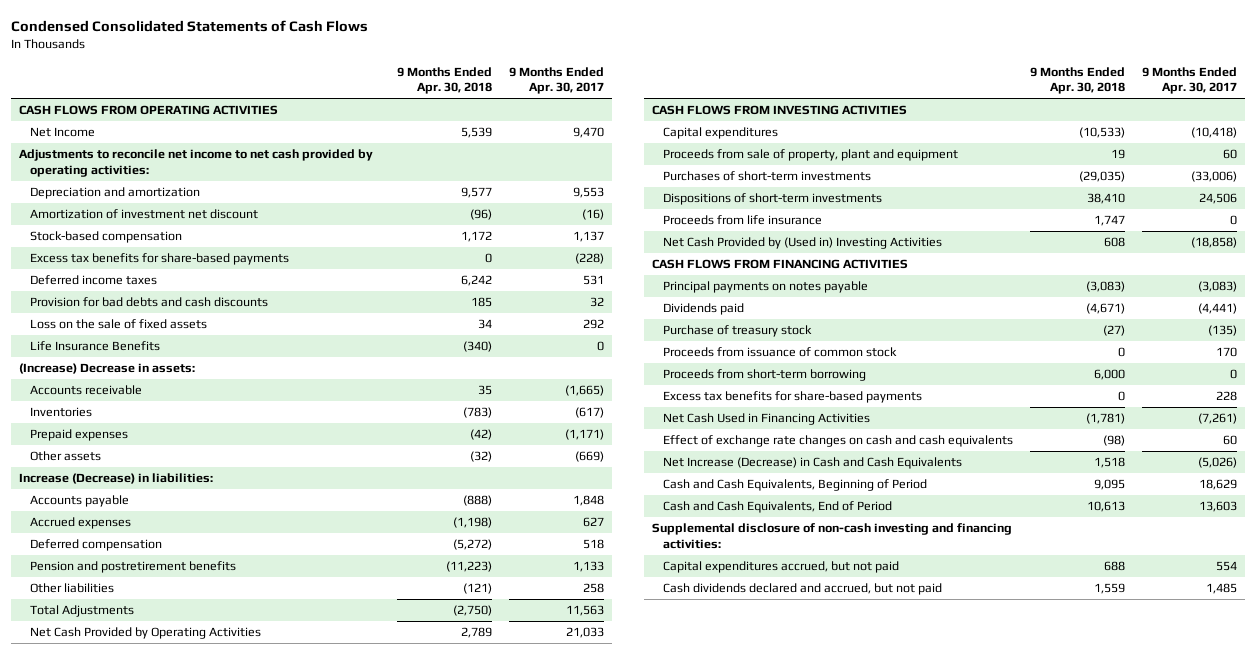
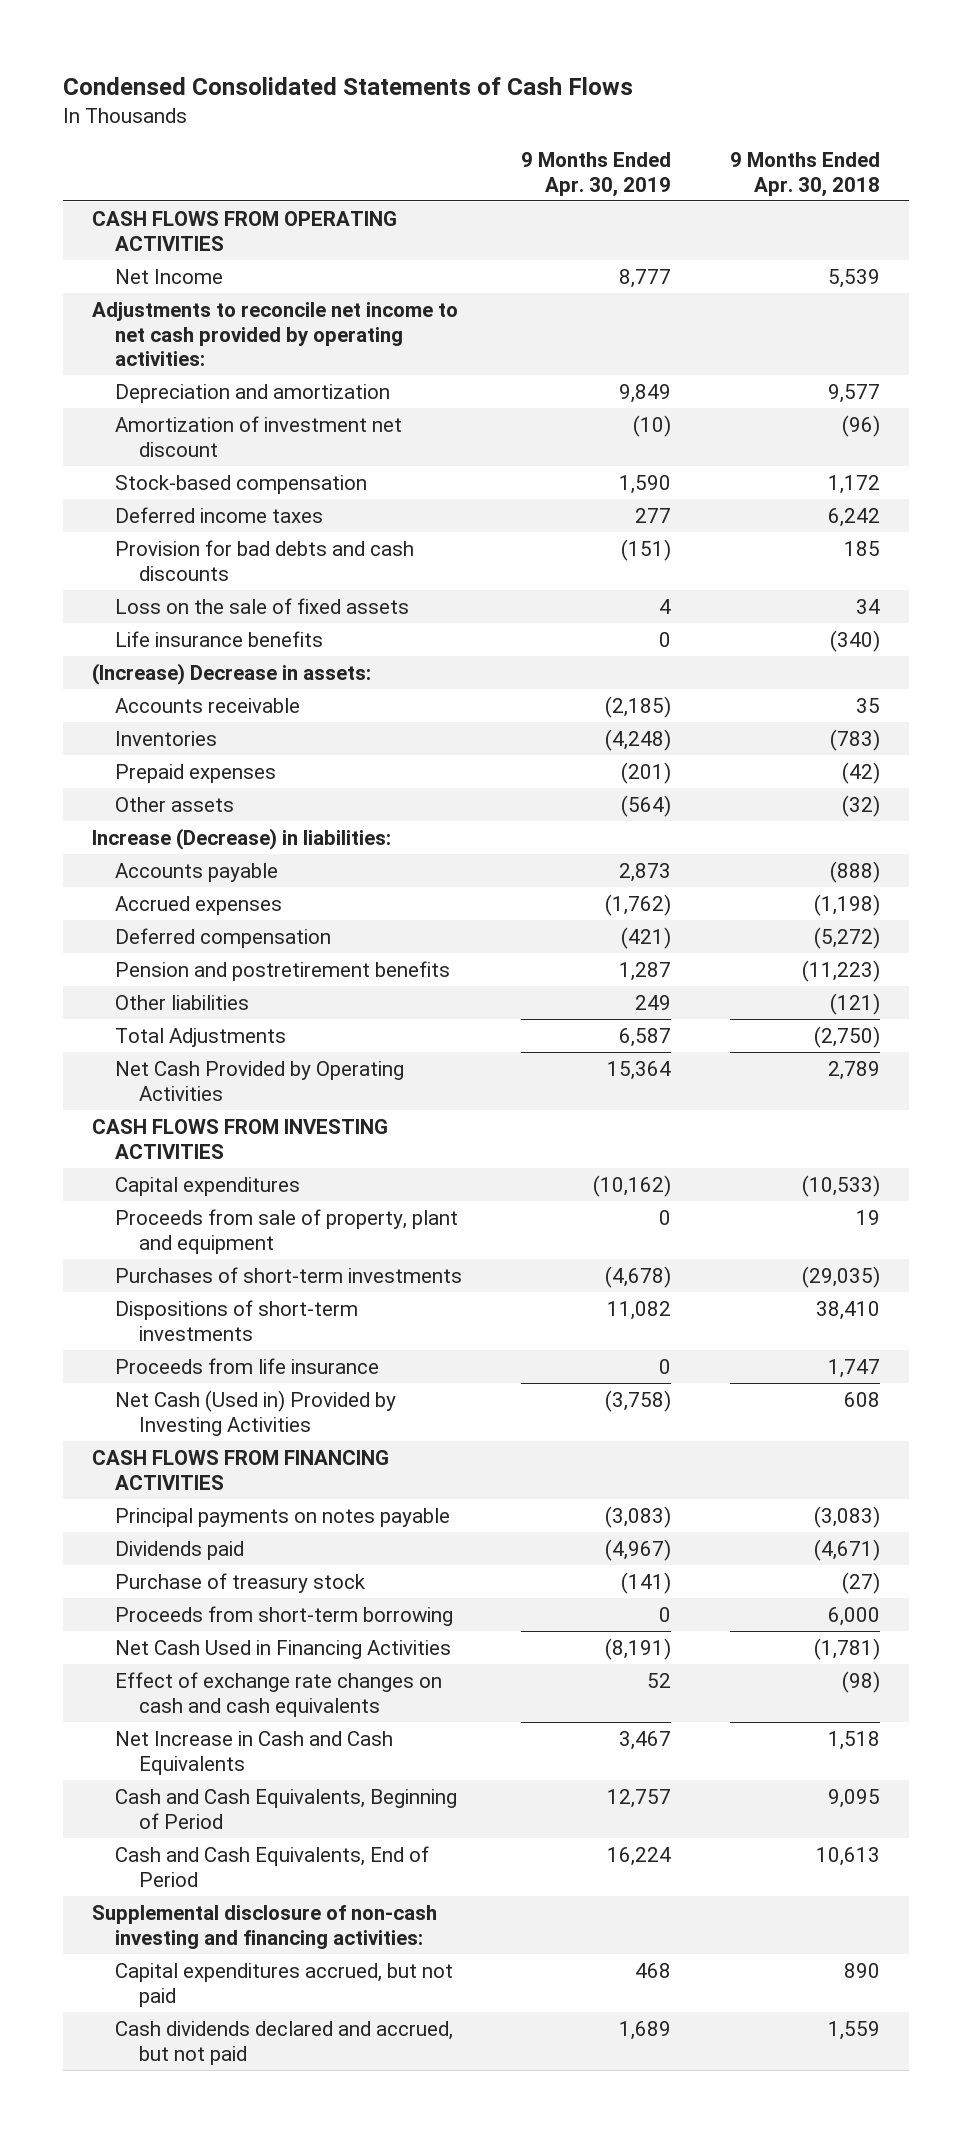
[508,66,604,95] 9 Months Ended Apr. 30, 2017 -> none
none -> [520,151,671,197] 9 Months Ended Apr. 30, 2019
[30,253,290,266] Excess tax benefits for share-based payments -> none
[30,341,161,352] Life Insurance Benefits -> [115,630,324,647] Life insurance benefits
[663,237,943,250] Net Cash Provided by (Used in) Investing Activities -> [115,1389,397,1436] Net Cash (Used in) Provided by Investing Activities
[663,347,898,358] Proceeds from issuance of common stock -> none
[663,391,923,404] Excess tax benefits for share-based payments -> none
[663,457,963,470] Net Increase (Decrease) in Cash and Cash Equivalents -> [115,1730,394,1775] Net Increase in Cash and Cash Equivalents
[1103,561,1125,572] 688 -> [843,1962,880,1978] 890

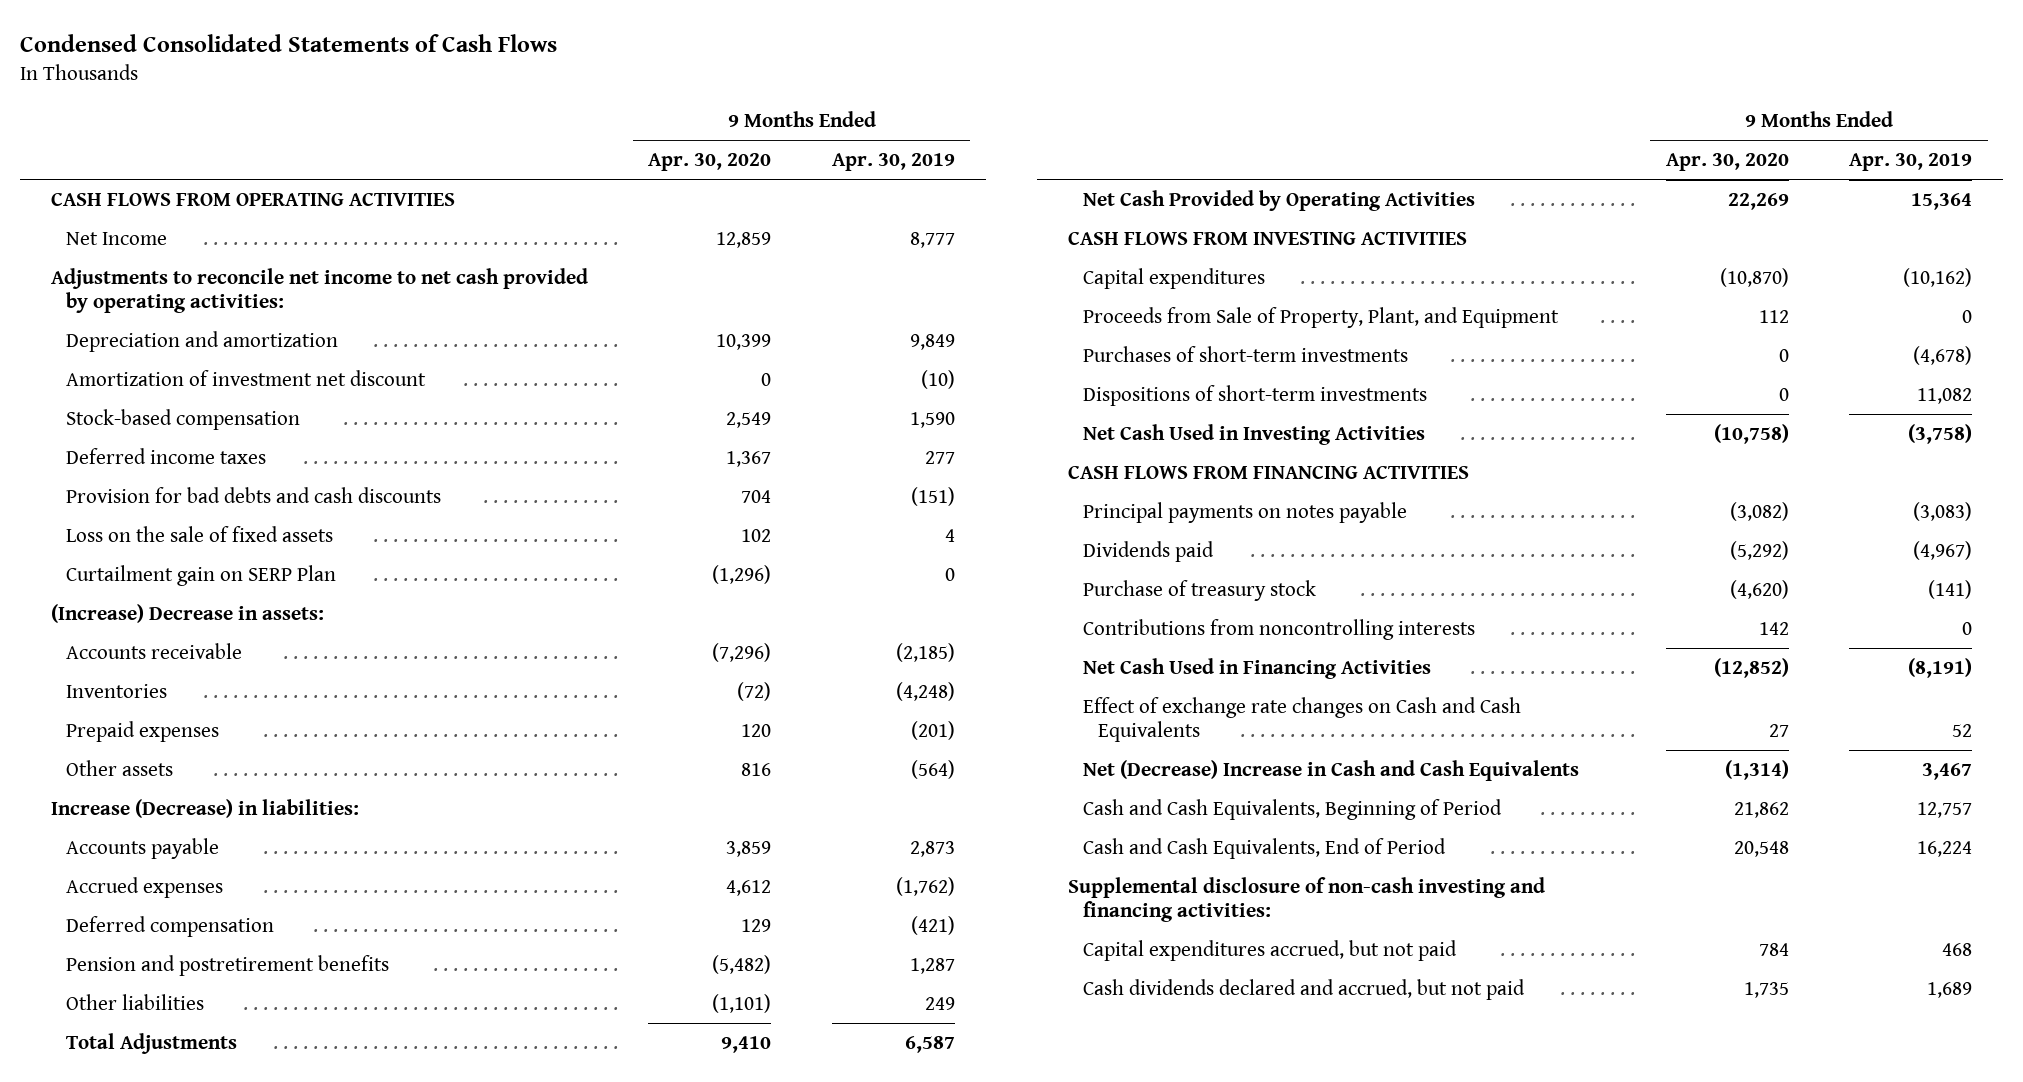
[729,151,880,197] 9 Months Ended Apr. 30, 2018 -> none
none -> [648,153,772,172] Apr. 30, 2020
[115,630,324,647] Life insurance benefits -> none
none -> [65,565,336,587] Curtailment gain on SERP Plan
[115,1208,459,1254] Proceeds from sale of property, plant and equipment -> [1082,307,1559,329] Proceeds from Sale of Property, Plant, and Equipment
[115,1357,380,1374] Proceeds from life insurance -> none
[115,1389,397,1436] Net Cash (Used in) Provided by Investing Activities -> [1082,424,1425,446] Net Cash Used in Investing Activities
[115,1605,454,1626] Proceeds from short-term borrowing -> none
none -> [1082,619,1475,641] Contributions from noncontrolling interests
[115,1671,443,1717] Effect of exchange rate changes on cash and cash equivalents -> [1082,697,1521,743] Effect of exchange rate changes on Cash and Cash Equivalents
[115,1730,394,1775] Net Increase in Cash and Cash Equivalents -> [1082,760,1579,782] Net (Decrease) Increase in Cash and Cash Equivalents

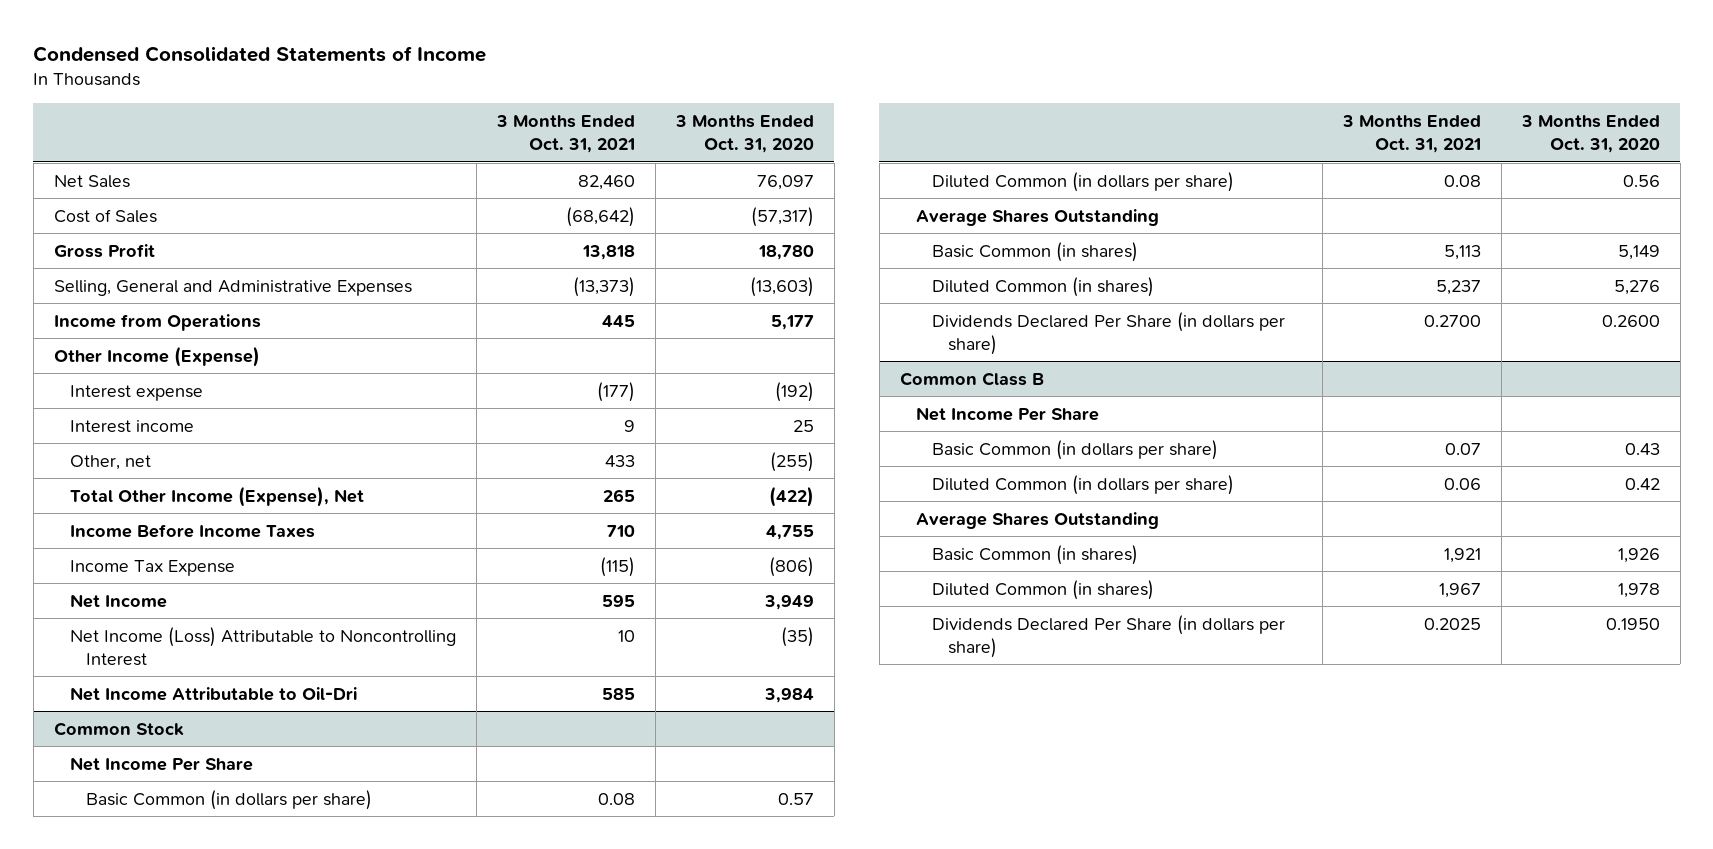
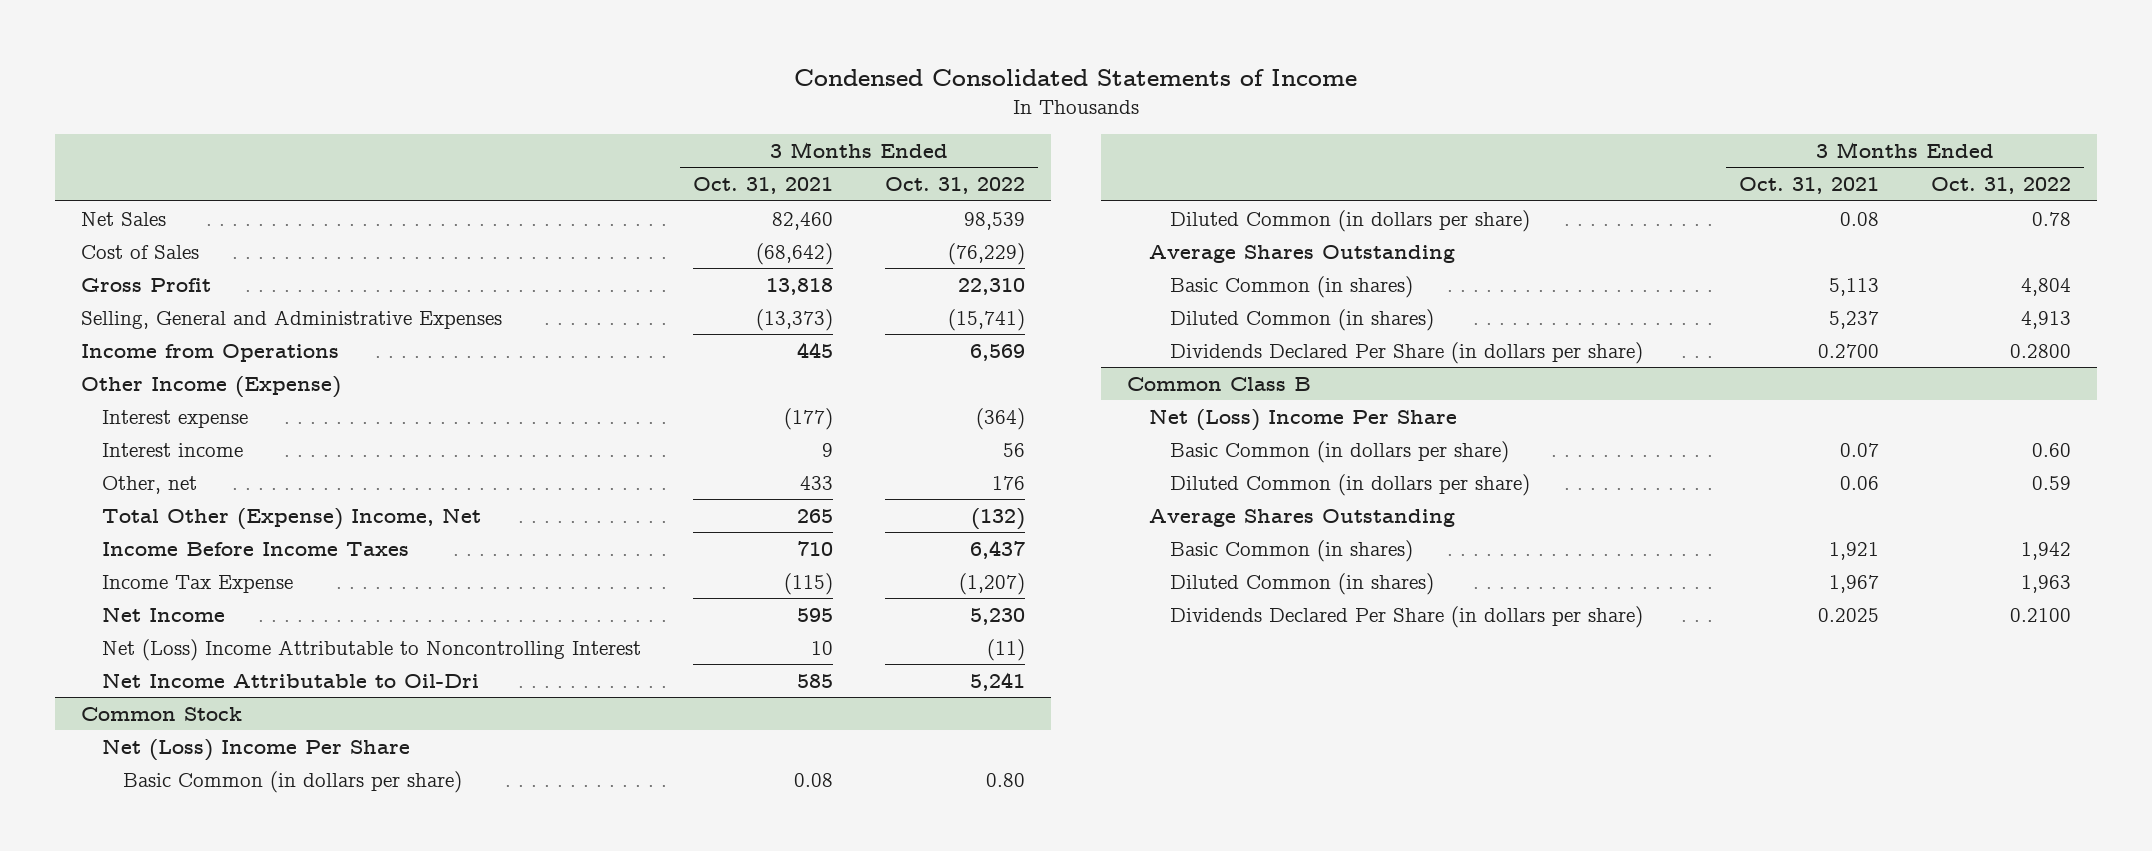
[674,114,814,154] 3 Months Ended Oct. 31, 2020 -> none
none -> [884,176,1025,194] Oct. 31, 2022
[69,485,364,507] Total Other Income (Expense), Net -> [101,507,481,530] Total Other (Expense) Income, Net
[69,626,456,666] Net Income (Loss) Attributable to Noncontrolling Interest -> [101,638,641,661] Net (Loss) Income Attributable to Noncontrolling Interest
[69,756,253,771] Net Income Per Share -> [101,738,410,761] Net (Loss) Income Per Share
[915,406,1099,421] Net Income Per Share -> [1148,408,1457,431] Net (Loss) Income Per Share

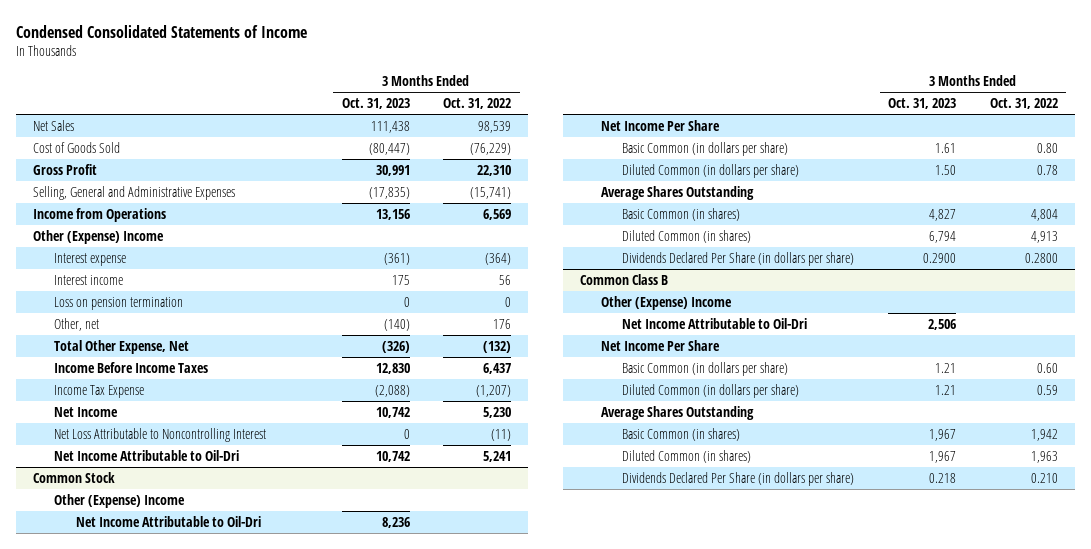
[692,176,833,194] Oct. 31, 2021 -> none
none -> [341,97,410,109] Oct. 31, 2023
[80,244,199,259] Cost of Sales -> [33,141,121,153] Cost of Goods Sold
[80,375,341,398] Other Income (Expense) -> [33,229,165,244] Other (Expense) Income
none -> [54,296,184,310] Loss on pension termination
[101,507,481,530] Total Other (Expense) Income, Net -> [54,339,190,354] Total Other Expense, Net
[101,638,641,661] Net (Loss) Income Attributable to Noncontrolling Interest -> [54,427,267,442] Net Loss Attributable to Noncontrolling Interest
none -> [54,493,186,508] Other (Expense) Income
none -> [75,515,261,527] Net Income Attributable to Oil-Dri
[101,738,410,761] Net (Loss) Income Per Share -> [601,119,721,131] Net Income Per Share
none -> [601,295,733,310] Other (Expense) Income
none -> [622,317,808,329] Net Income Attributable to Oil-Dri
[1148,408,1457,431] Net (Loss) Income Per Share -> [601,339,721,351] Net Income Per Share
[2010,607,2072,622] 0.2100 -> [1030,472,1058,483] 0.210

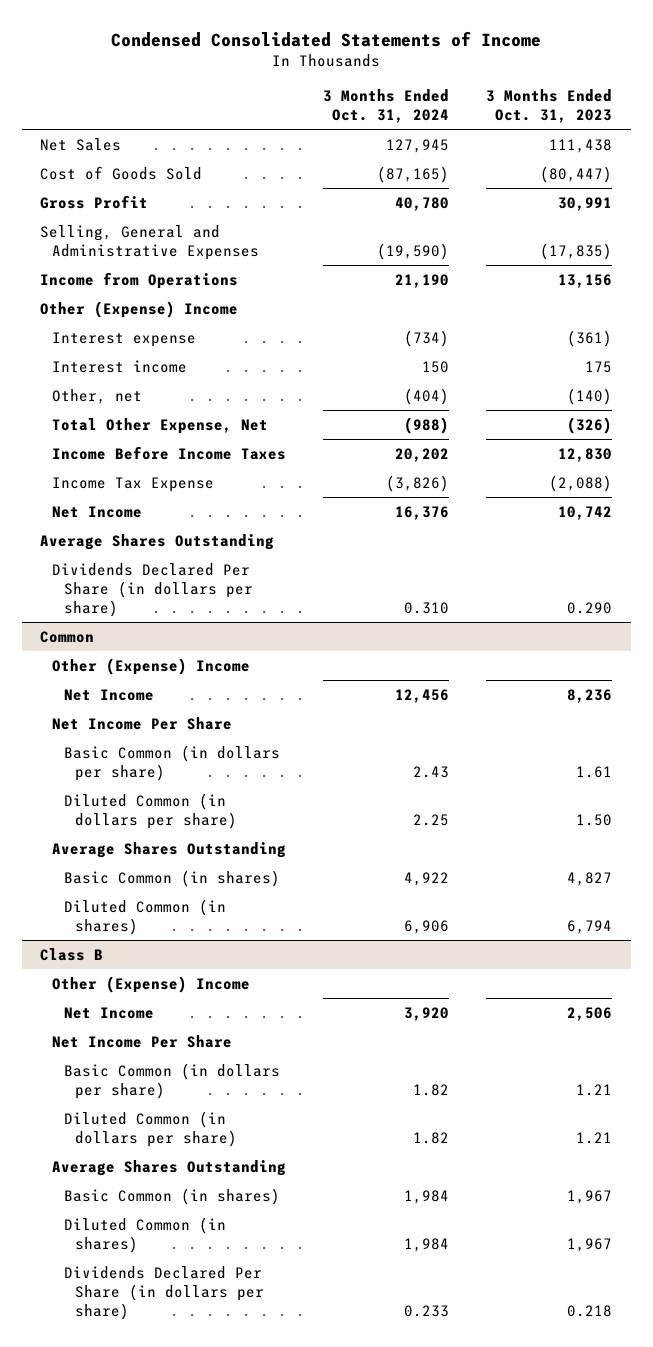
[443,97,512,109] Oct. 31, 2022 -> none
none -> [323,89,450,124] 3 Months Ended Oct. 31, 2024
[54,296,184,310] Loss on pension termination -> none
[54,427,267,442] Net Loss Attributable to Noncontrolling Interest -> none
[54,449,240,461] Net Income Attributable to Oil-Dri -> none
none -> [40,533,275,550] Average Shares Outstanding
none -> [52,562,253,617] Dividends Declared Per Share (in dollars per share)
[33,471,116,483] Common Stock -> [40,630,95,643] Common
[75,515,261,527] Net Income Attributable to Oil-Dri -> [63,688,154,701] Net Income
[622,251,855,266] Dividends Declared Per Share (in dollars per share) -> none
[579,273,668,285] Common Class B -> [40,947,104,961] Class B
[622,317,808,329] Net Income Attributable to Oil-Dri -> [63,1006,154,1019] Net Income

